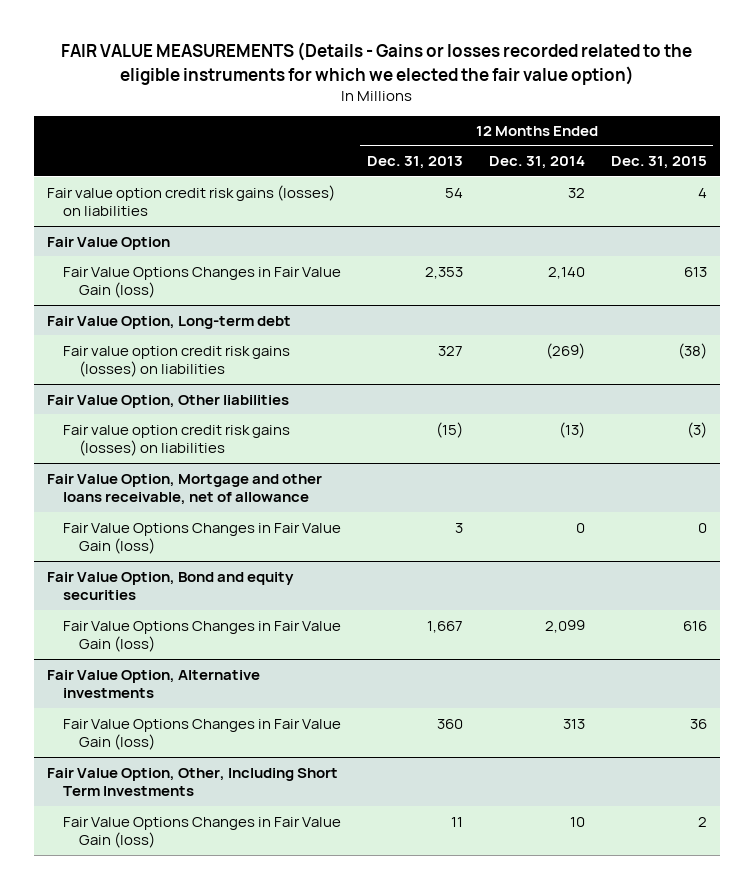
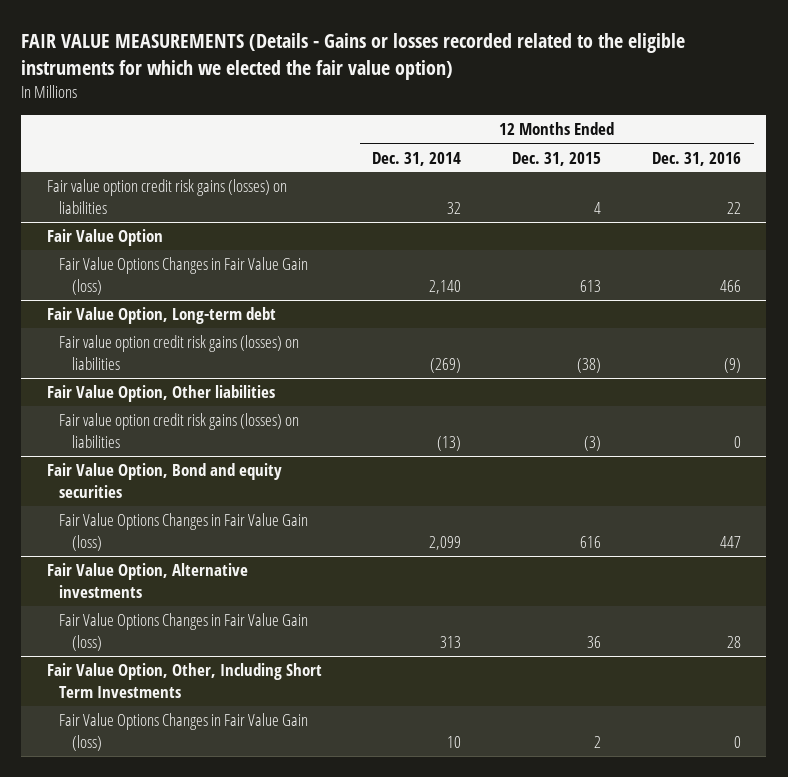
[366,156,463,170] Dec. 31, 2013 -> none
none -> [651,151,741,166] Dec. 31, 2016
[47,473,323,505] Fair Value Option, Mortgage and other loans receivable, net of allowance -> none
[63,522,342,554] Fair Value Options Changes in Fair Value Gain (loss) -> none

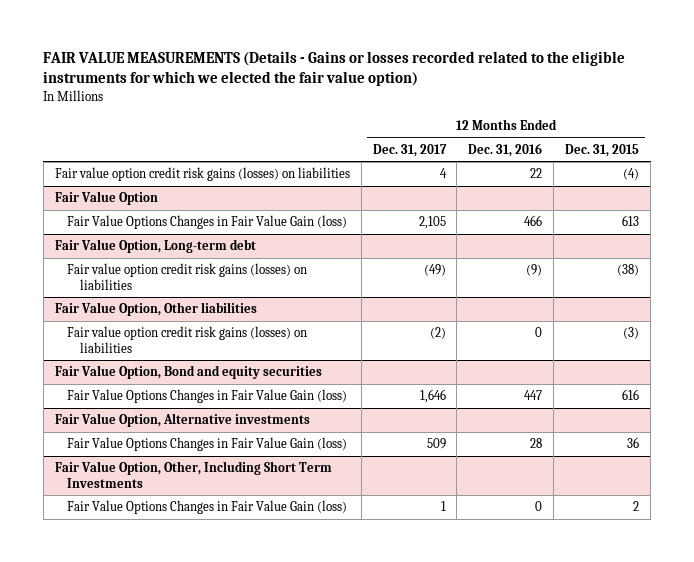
[372,151,462,166] Dec. 31, 2014 -> none
none -> [372,143,447,157] Dec. 31, 2017
[594,202,602,215] 4 -> [623,168,640,181] (4)

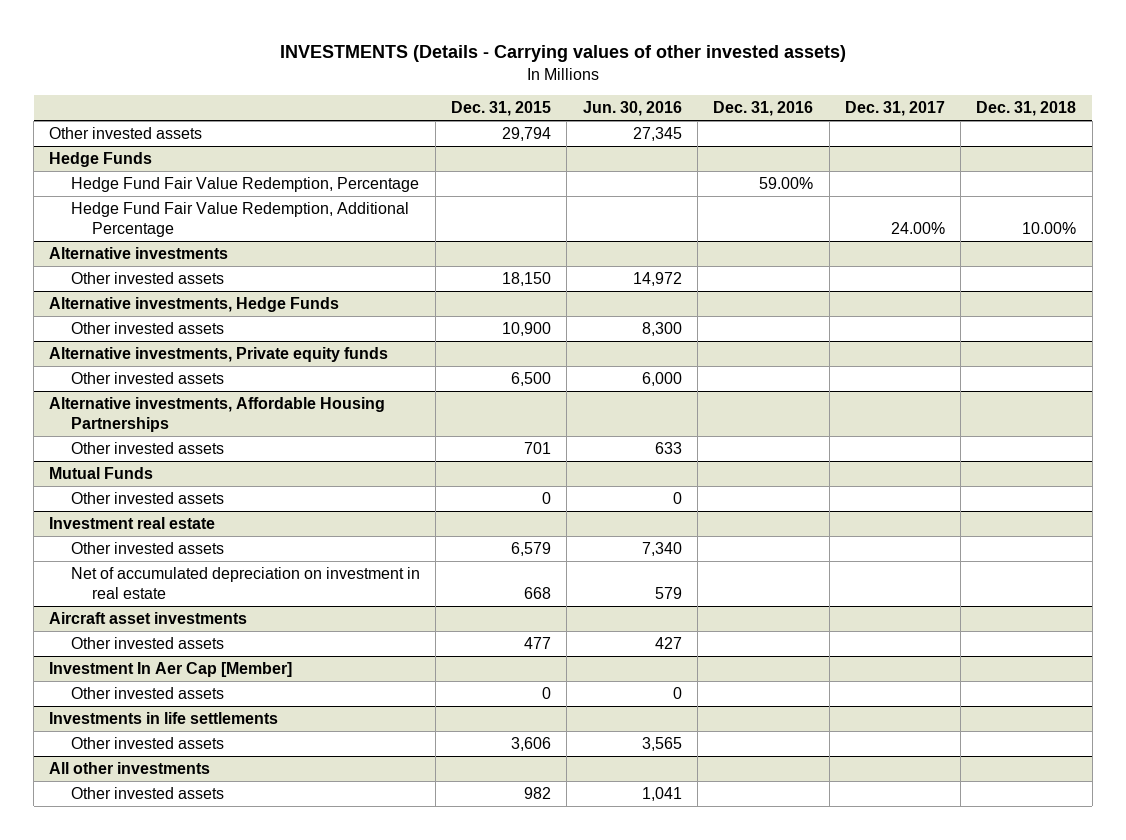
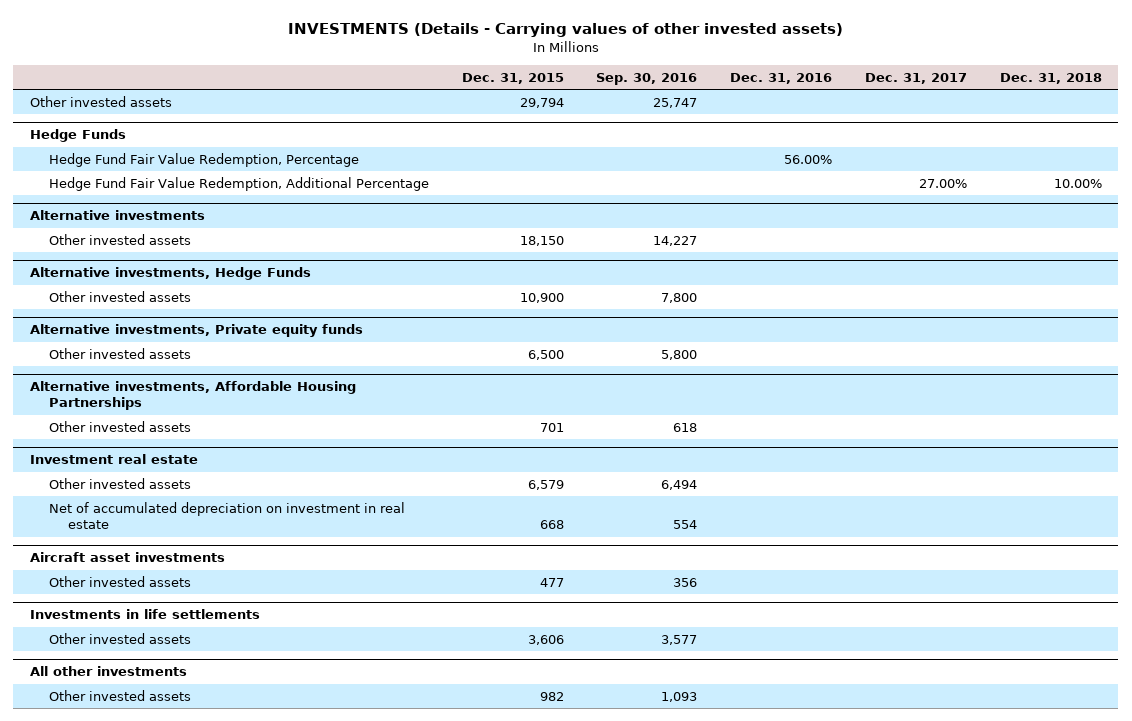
[582,101,682,117] Jun. 30, 2016 -> none
none -> [596,72,698,85] Sep. 30, 2016
[759,177,814,190] 59.00% -> [784,155,833,165] 56.00%
[890,221,945,234] 24.00% -> [919,179,968,189] 27.00%
[49,467,154,480] Mutual Funds -> none
[70,492,224,505] Other invested assets -> none
[49,662,293,678] Investment In Aer Cap [Member] -> none
[70,687,224,700] Other invested assets -> none

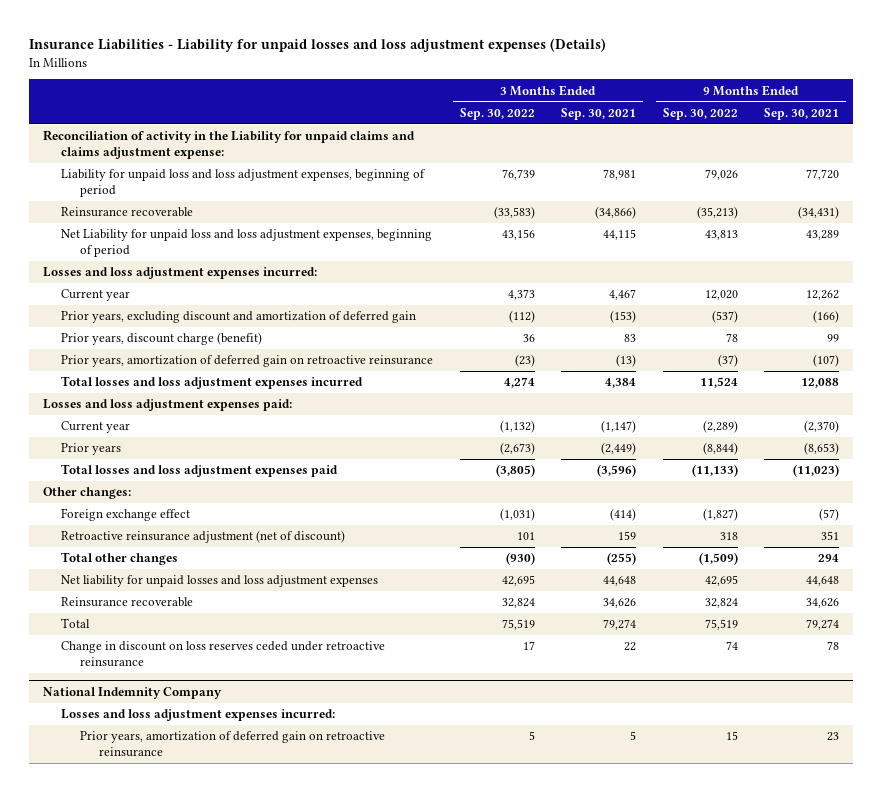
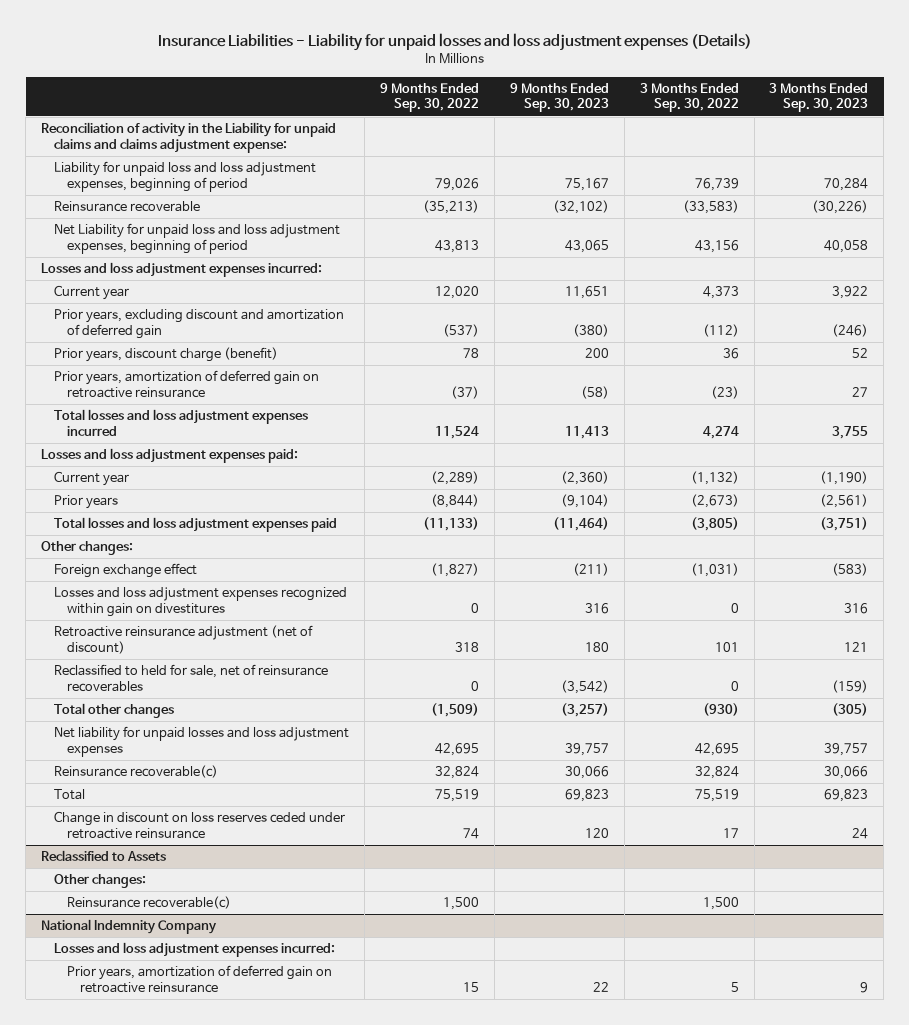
[561,107,637,120] Sep. 30, 2021 -> none
[764,107,840,120] Sep. 30, 2021 -> none
none -> [509,82,609,113] 9 Months Ended Sep. 30, 2023
none -> [769,82,869,113] 3 Months Ended Sep. 30, 2023
none -> [53,587,347,617] Losses and loss adjustment expenses recognized within gain on divestitures
none -> [53,664,328,692] Reclassified to held for sale, net of reinsurance recoverables
[61,597,194,608] Reinsurance recoverable -> [53,765,218,779] Reinsurance recoverable(c)
none -> [40,850,166,862] Reclassified to Assets
none -> [53,874,146,889] Other changes:
none -> [66,896,231,910] Reinsurance recoverable(c)

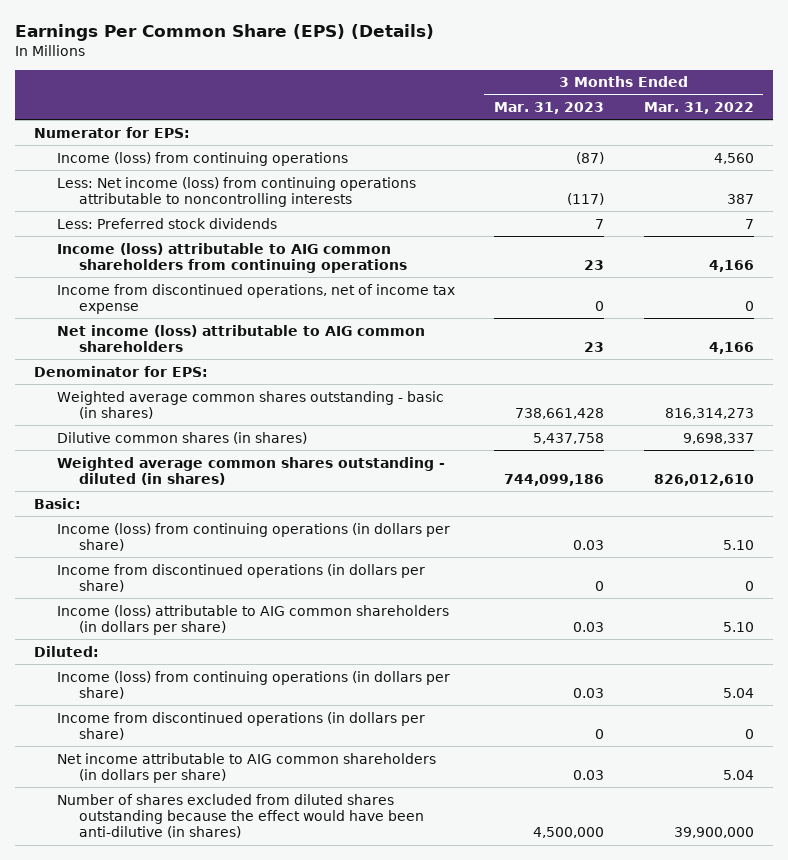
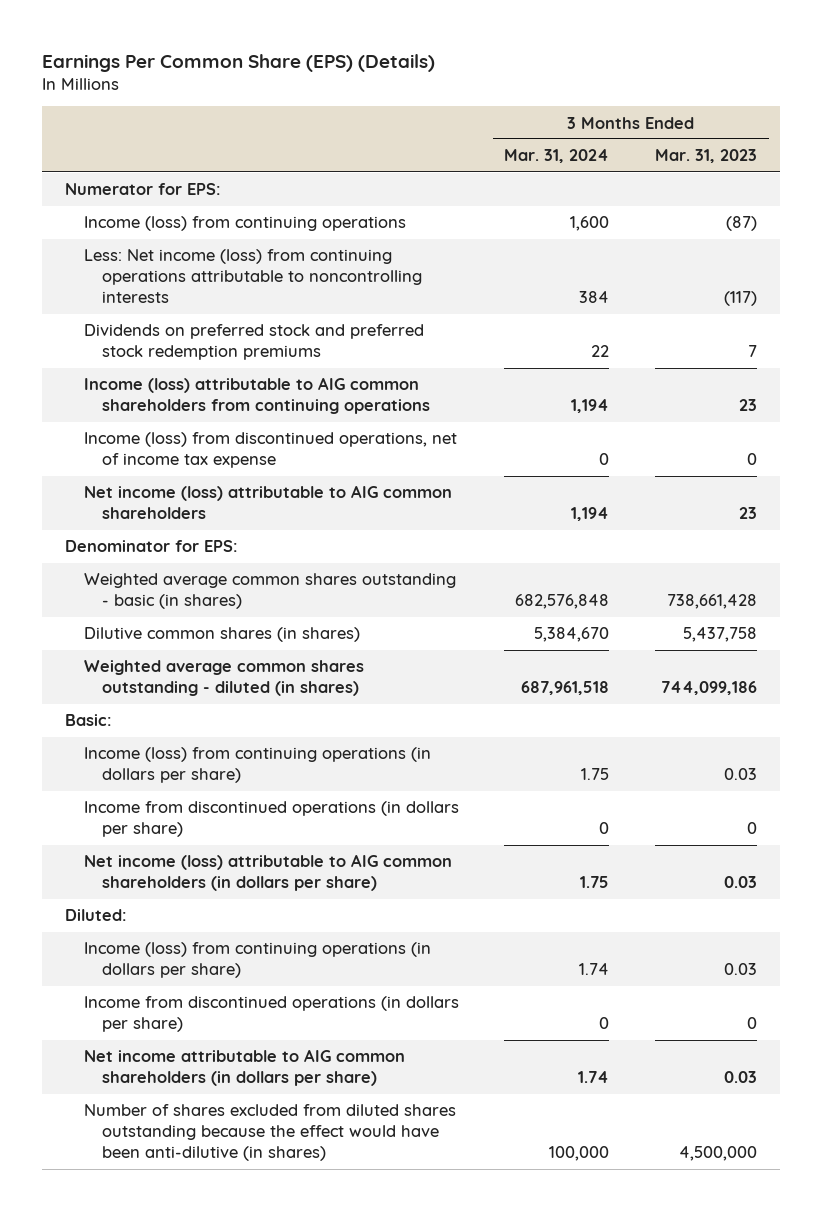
[643,102,754,115] Mar. 31, 2022 -> none
none -> [504,149,610,164] Mar. 31, 2024
[56,217,277,229] Less: Preferred stock dividends -> none
none -> [83,324,424,361] Dividends on preferred stock and preferred stock redemption premiums
[56,283,455,314] Income from discontinued operations, net of income tax expense -> [83,432,457,469] Income (loss) from discontinued operations, net of income tax expense
[56,604,449,635] Income (loss) attributable to AIG common shareholders (in dollars per share) -> [83,854,452,892] Net income (loss) attributable to AIG common shareholders (in dollars per share)

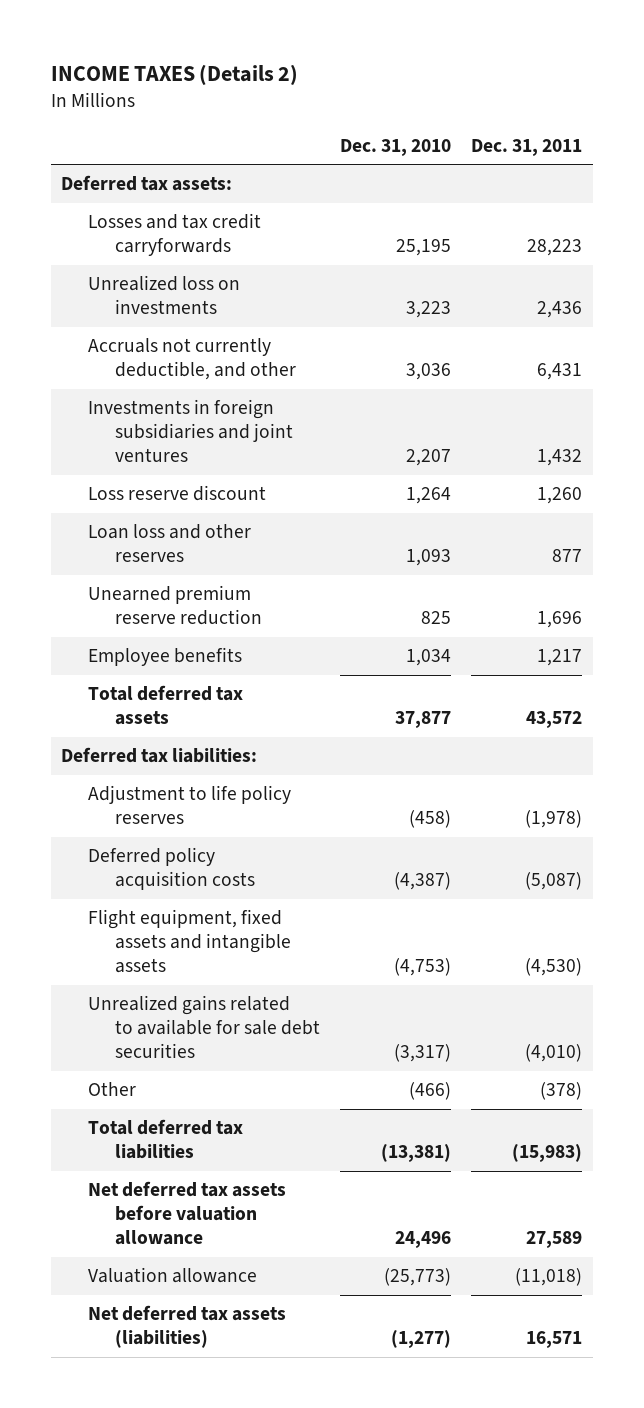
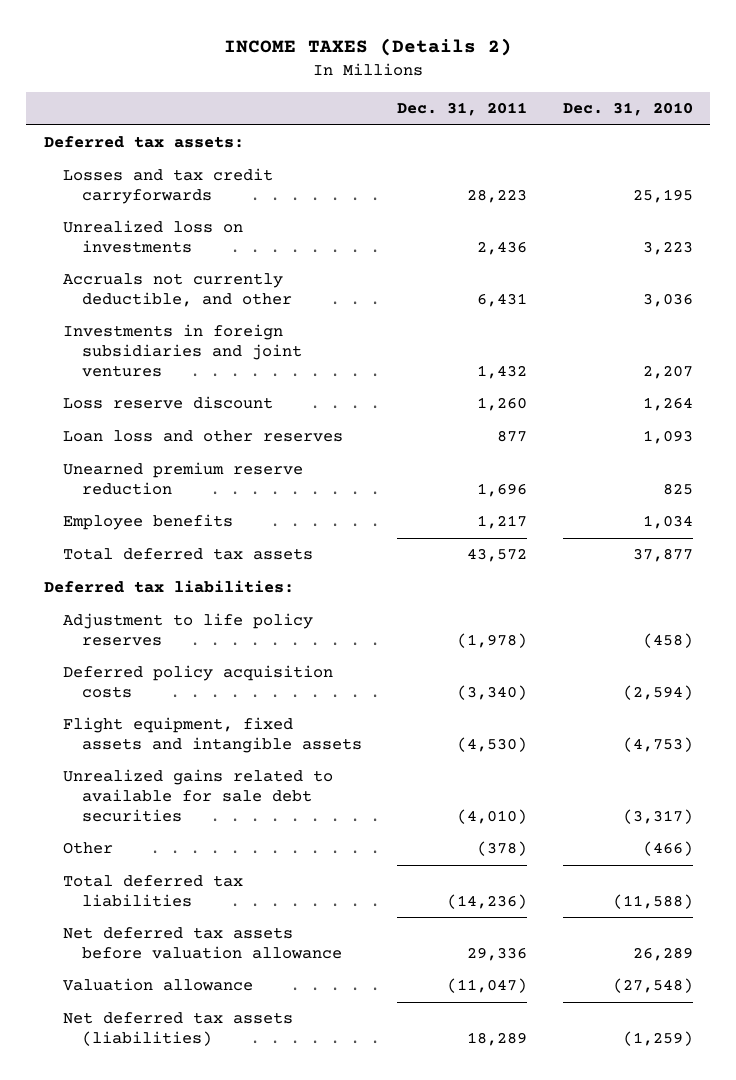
[394,872,452,891] (4,387) -> [622,684,693,700] (2,594)
[525,872,583,891] (5,087) -> [457,684,528,700] (3,340)
[381,1144,452,1163] (13,381) -> [612,893,693,909] (11,588)
[512,1144,583,1163] (15,983) -> [447,893,528,909] (14,236)
[395,1231,452,1249] 24,496 -> [632,946,693,961] 26,289
[526,1231,583,1249] 27,589 -> [467,946,528,961] 29,336
[384,1268,452,1287] (25,773) -> [612,978,693,994] (27,548)
[515,1268,583,1287] (11,018) -> [447,978,528,994] (11,047)
[391,1330,452,1349] (1,277) -> [622,1030,693,1046] (1,259)
[526,1331,583,1349] 16,571 -> [467,1031,528,1046] 18,289

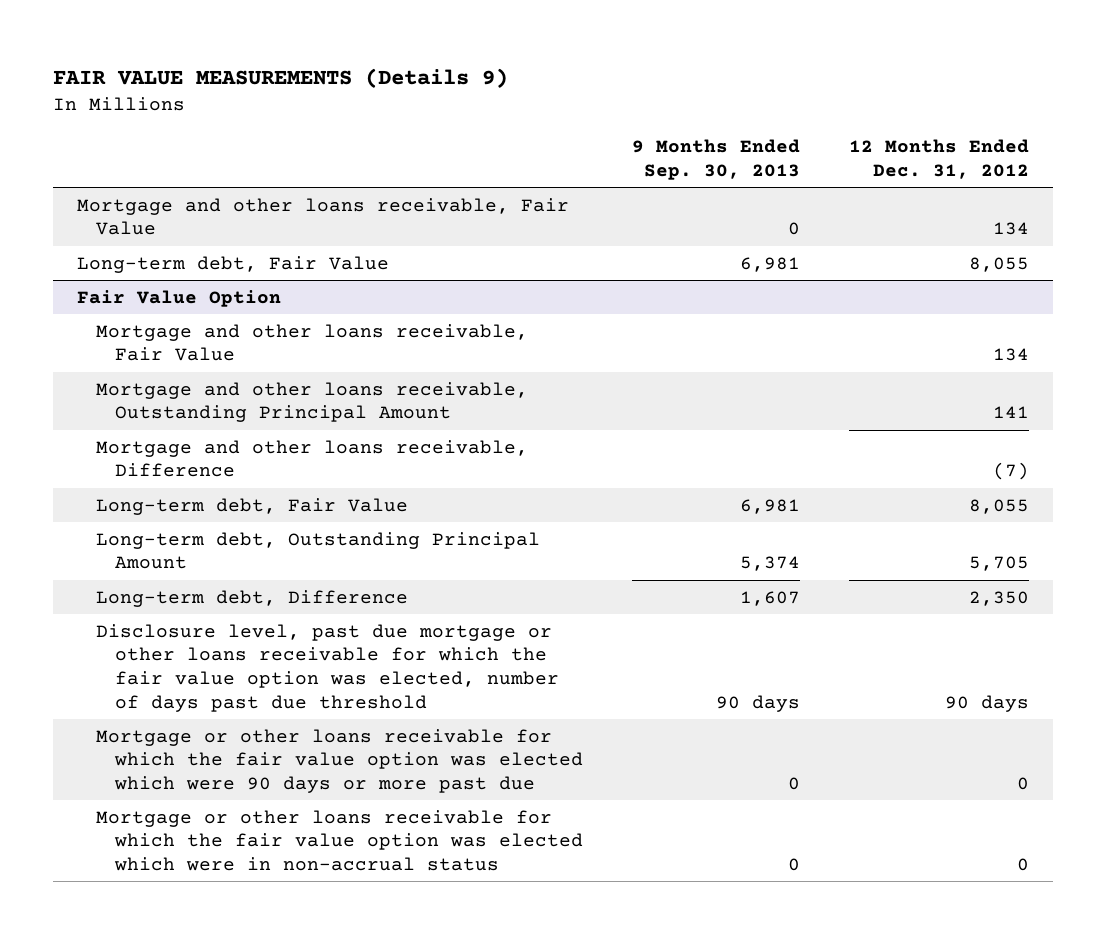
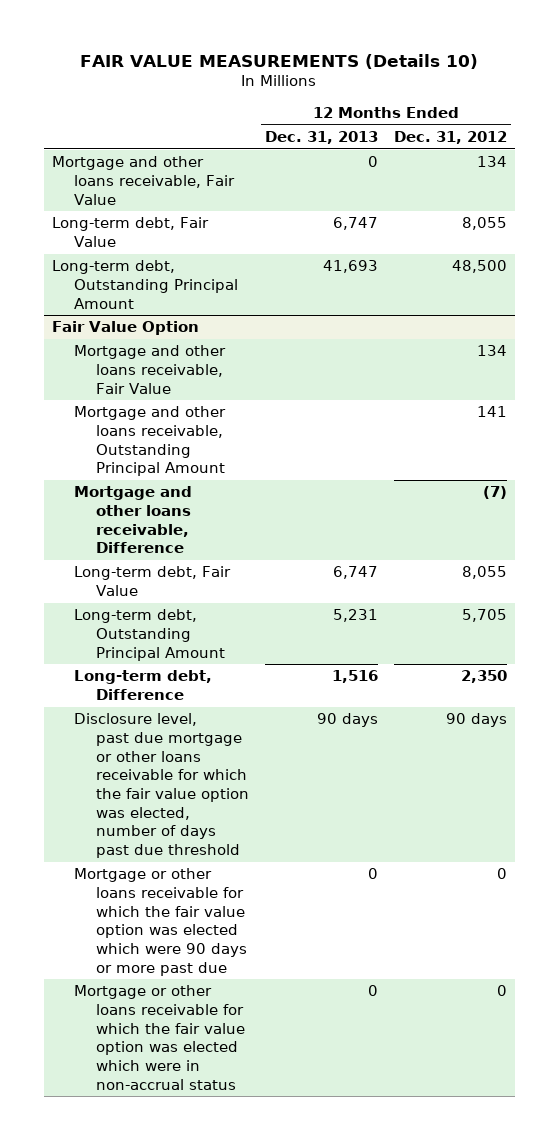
[52,67,508,88] FAIR VALUE MEASUREMENTS (Details 9) -> [80,53,479,69] FAIR VALUE MEASUREMENTS (Details 10)
[631,139,800,181] 9 Months Ended Sep. 30, 2013 -> none
none -> [264,131,378,145] Dec. 31, 2013
none -> [51,260,239,309] Long-term debt, Outstanding Principal Amount

